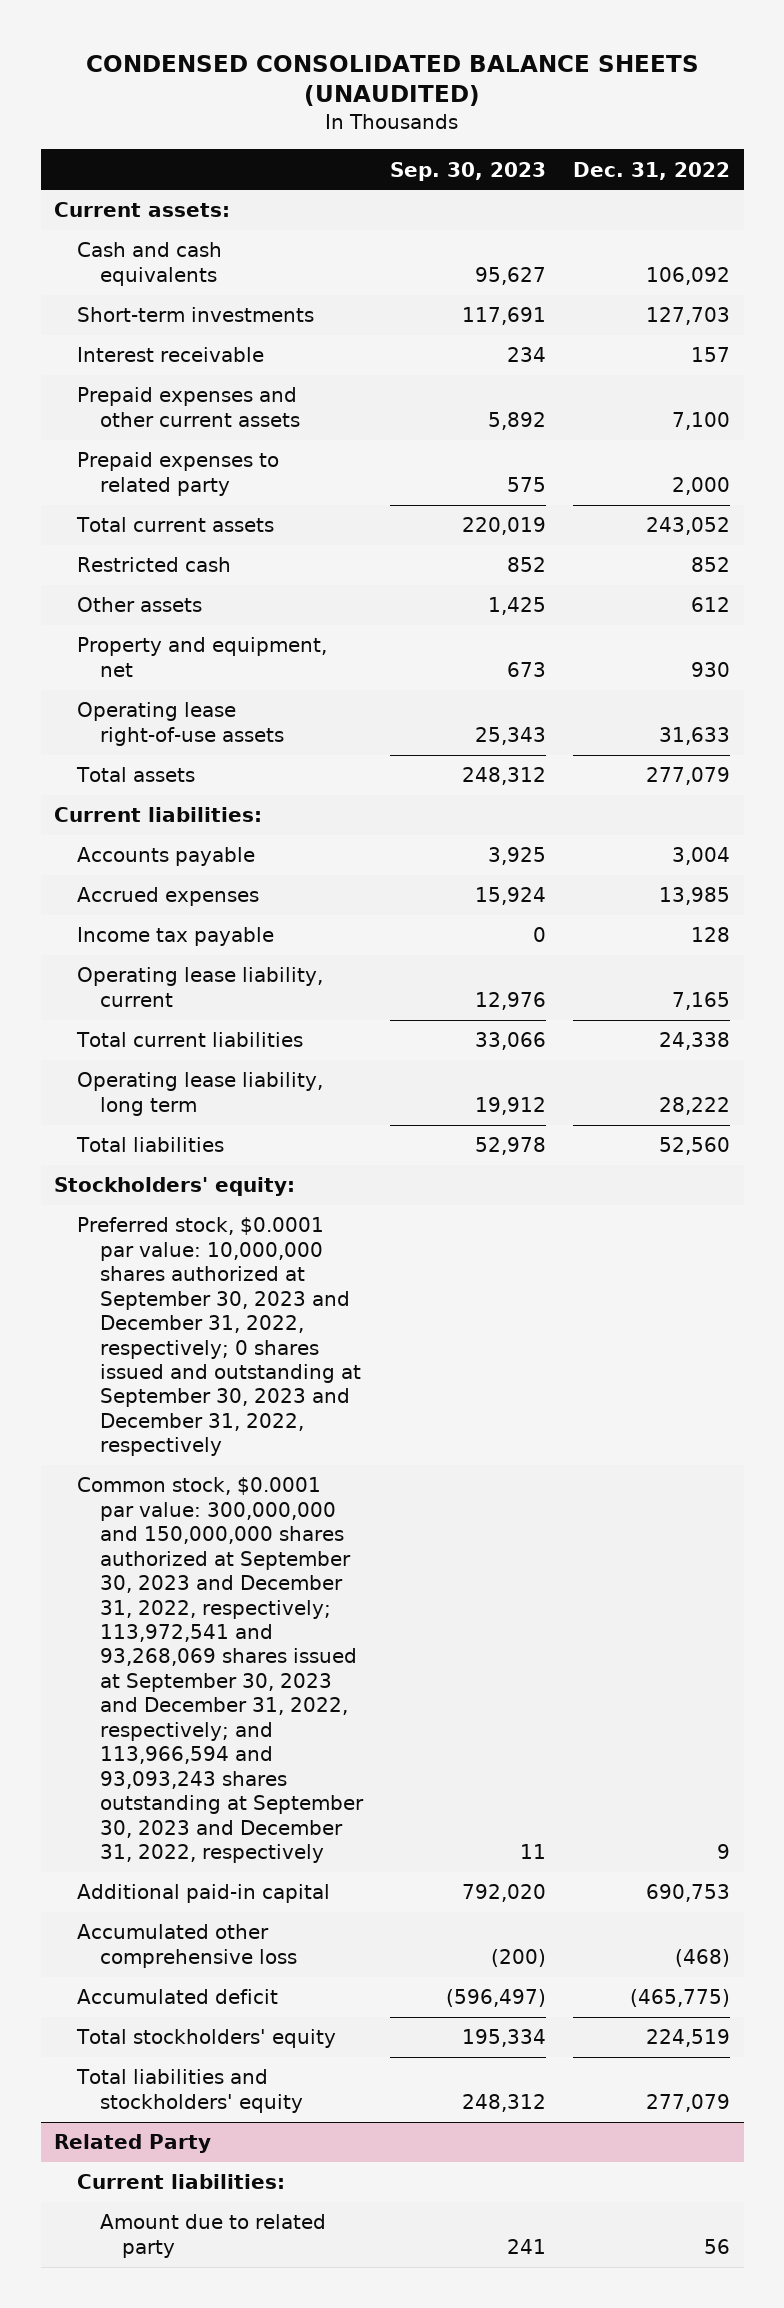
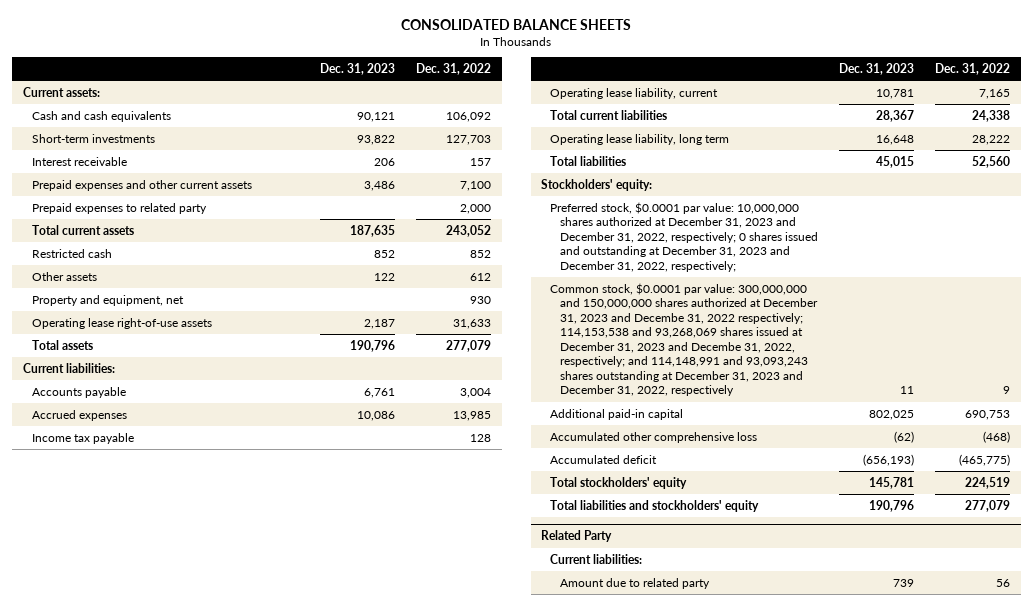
[86,54,700,107] CONDENSED CONSOLIDATED BALANCE SHEETS (UNAUDITED) -> [401,18,632,30] CONSOLIDATED BALANCE SHEETS
[389,161,546,181] Sep. 30, 2023 -> none
none -> [320,62,396,75] Dec. 31, 2023
[76,1217,361,1457] Preferred stock, $0.0001 par value: 10,000,000 shares authorized at September 30, 2023 and December 31, 2022, respectively; 0 shares issued and outstanding at September 30, 2023 and December 31, 2022, respectively -> [550,201,818,272] Preferred stock, $0.0001 par value: 10,000,000 shares authorized at December 31, 2023 and December 31, 2022, respectively; 0 shares issued and outstanding at December 31, 2023 and December 31, 2022, respectively;
[76,1477,364,1864] Common stock, $0.0001 par value: 300,000,000 and 150,000,000 shares authorized at September 30, 2023 and December 31, 2022, respectively; 113,972,541 and 93,268,069 shares issued at September 30, 2023 and December 31, 2022, respectively; and 113,966,594 and 93,093,243 shares outstanding at September 30, 2023 and December 31, 2022, respectively -> [550,282,818,397] Common stock, $0.0001 par value: 300,000,000 and 150,000,000 shares authorized at December 31, 2023 and Decembe 31, 2022 respectively; 114,153,538 and 93,268,069 shares issued at December 31, 2023 and Decembe 31, 2022, respectively; and 114,148,991 and 93,093,243 shares outstanding at December 31, 2023 and December 31, 2022, respectively

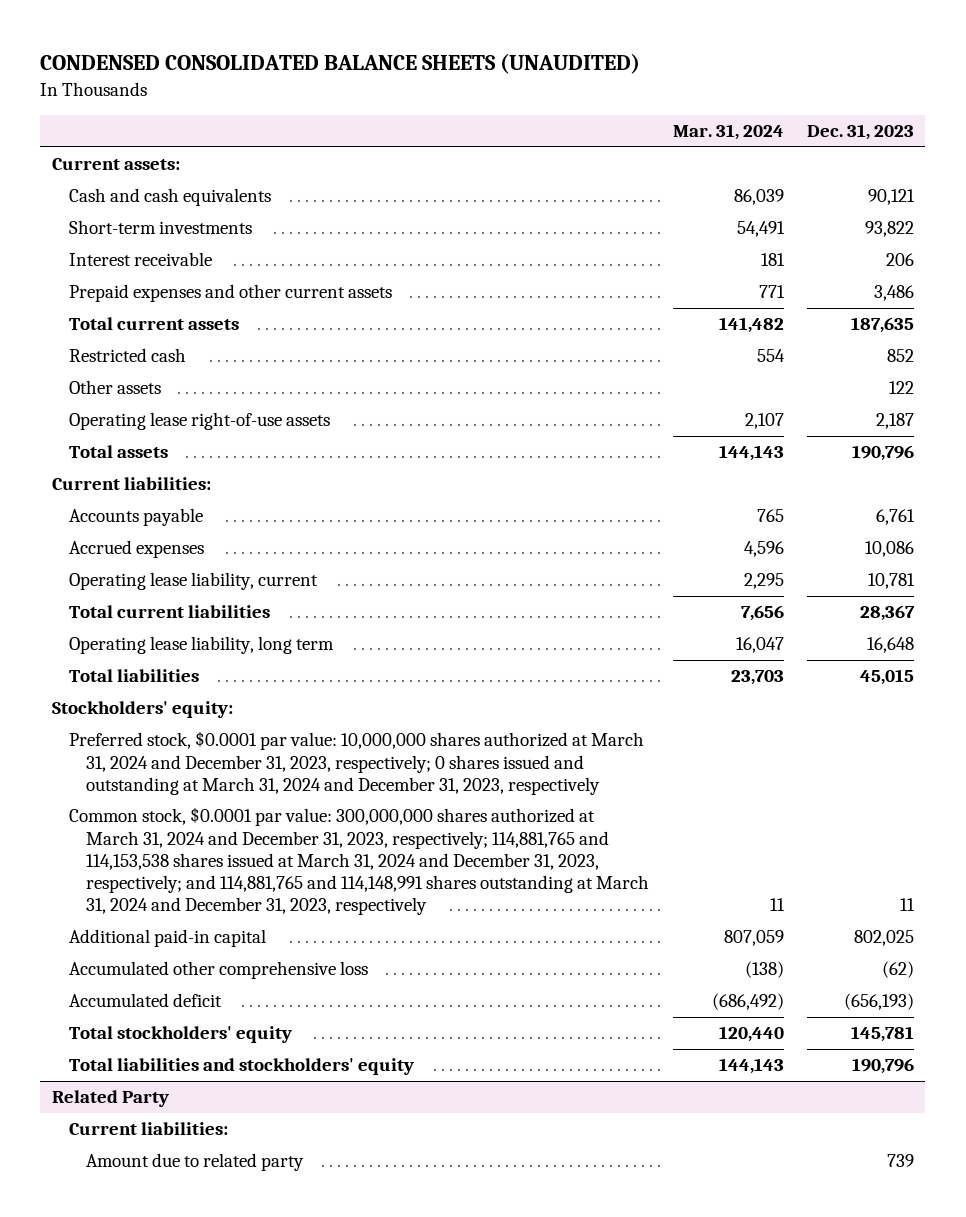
[401,18,632,30] CONSOLIDATED BALANCE SHEETS -> [40,52,641,74] CONDENSED CONSOLIDATED BALANCE SHEETS (UNAUDITED)
[416,62,492,75] Dec. 31, 2022 -> none
none -> [672,124,784,141] Mar. 31, 2024
[31,202,207,214] Prepaid expenses to related party -> none
[31,294,184,306] Property and equipment, net -> none
[31,432,134,444] Income tax payable -> none
[550,201,818,272] Preferred stock, $0.0001 par value: 10,000,000 shares authorized at December 31, 2023 and December 31, 2022, respectively; 0 shares issued and outstanding at December 31, 2023 and December 31, 2022, respectively; -> [69,731,645,795] Preferred stock, $0.0001 par value: 10,000,000 shares authorized at March 31, 2024 and December 31, 2023, respectively; 0 shares issued and outstanding at March 31, 2024 and December 31, 2023, respectively
[550,282,818,397] Common stock, $0.0001 par value: 300,000,000 and 150,000,000 shares authorized at December 31, 2023 and Decembe 31, 2022 respectively; 114,153,538 and 93,268,069 shares issued at December 31, 2023 and Decembe 31, 2022, respectively; and 114,148,991 and 93,093,243 shares outstanding at December 31, 2023 and December 31, 2022, respectively -> [69,807,650,916] Common stock, $0.0001 par value: 300,000,000 shares authorized at March 31, 2024 and December 31, 2023, respectively; 114,881,765 and 114,153,538 shares issued at March 31, 2024 and December 31, 2023, respectively; and 114,881,765 and 114,148,991 shares outstanding at March 31, 2024 and December 31, 2023, respectively

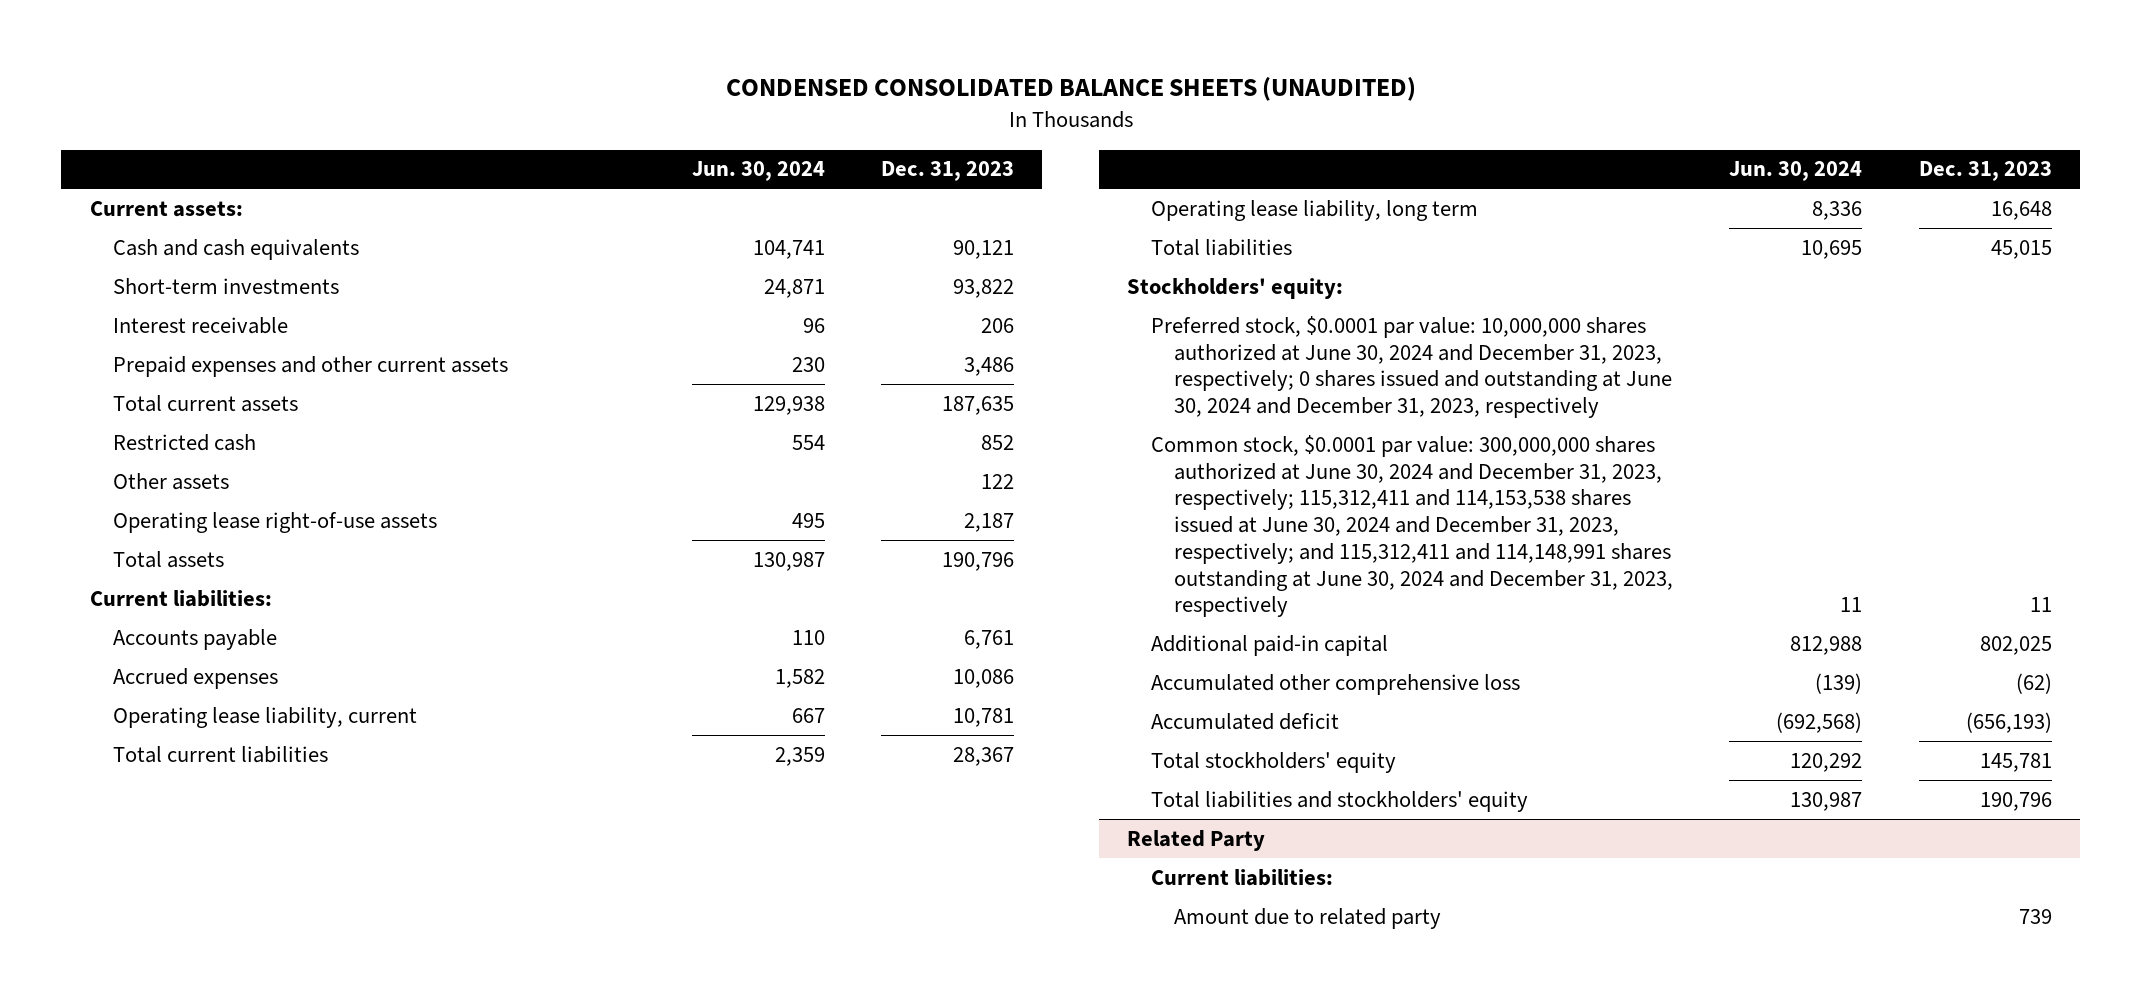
[672,124,784,141] Mar. 31, 2024 -> none
none -> [691,161,825,182] Jun. 30, 2024
[69,731,645,795] Preferred stock, $0.0001 par value: 10,000,000 shares authorized at March 31, 2024 and December 31, 2023, respectively; 0 shares issued and outstanding at March 31, 2024 and December 31, 2023, respectively -> [1150,315,1672,419] Preferred stock, $0.0001 par value: 10,000,000 shares authorized at June 30, 2024 and December 31, 2023, respectively; 0 shares issued and outstanding at June 30, 2024 and December 31, 2023, respectively
[69,807,650,916] Common stock, $0.0001 par value: 300,000,000 shares authorized at March 31, 2024 and December 31, 2023, respectively; 114,881,765 and 114,153,538 shares issued at March 31, 2024 and December 31, 2023, respectively; and 114,881,765 and 114,148,991 shares outstanding at March 31, 2024 and December 31, 2023, respectively -> [1150,434,1673,618] Common stock, $0.0001 par value: 300,000,000 shares authorized at June 30, 2024 and December 31, 2023, respectively; 115,312,411 and 114,153,538 shares issued at June 30, 2024 and December 31, 2023, respectively; and 115,312,411 and 114,148,991 shares outstanding at June 30, 2024 and December 31, 2023, respectively

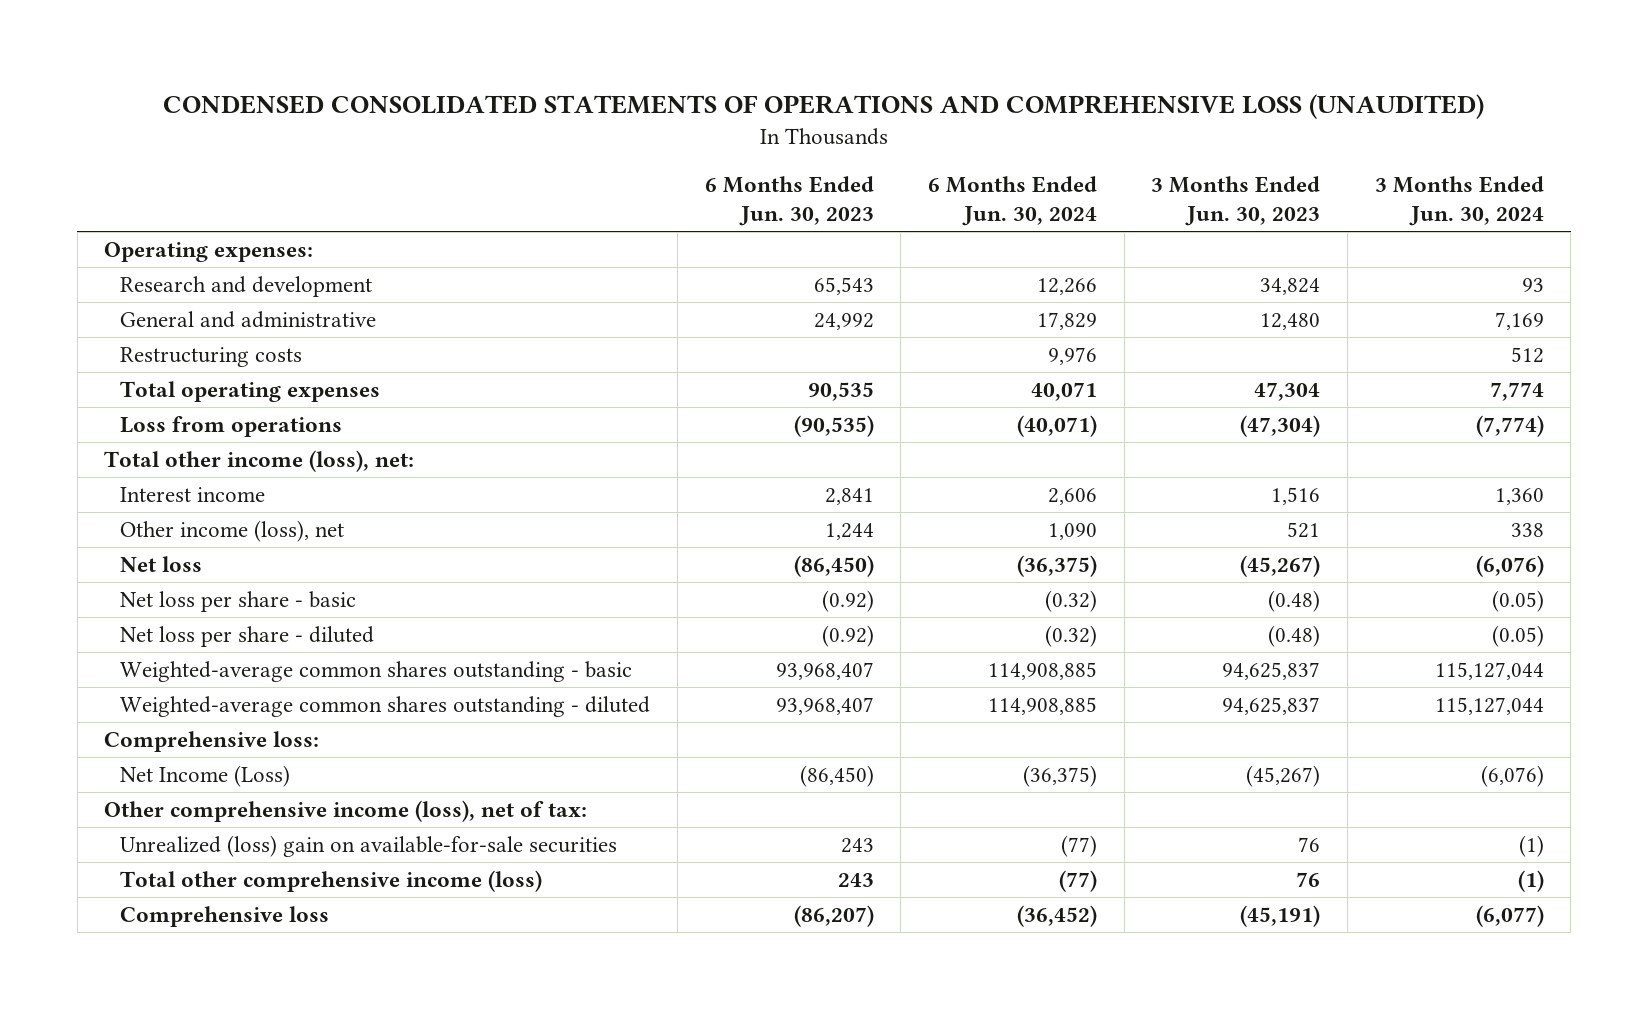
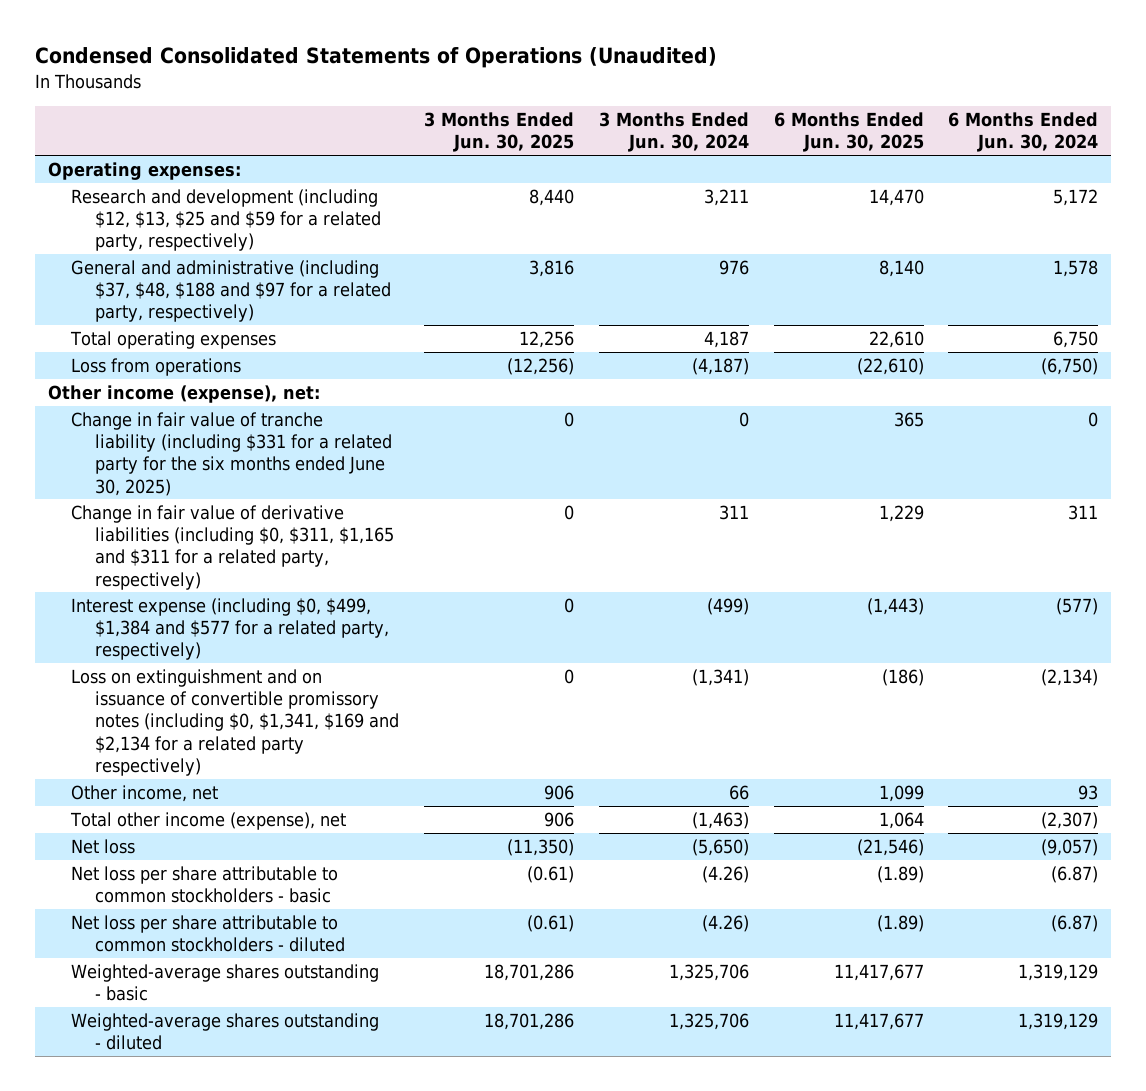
[162,93,1484,119] CONDENSED CONSOLIDATED STATEMENTS OF OPERATIONS AND COMPREHENSIVE LOSS (UNAUDITED) -> [35,47,718,69] Condensed Consolidated Statements of Operations (Unaudited)
[704,175,874,227] 6 Months Ended Jun. 30, 2023 -> none
[1151,175,1321,227] 3 Months Ended Jun. 30, 2023 -> none
none -> [423,112,574,153] 3 Months Ended Jun. 30, 2025
none -> [773,112,924,153] 6 Months Ended Jun. 30, 2025
[120,346,303,367] Restructuring costs -> none
[120,486,266,502] Interest income -> none
[104,730,320,752] Comprehensive loss: -> none
[120,764,291,787] Net Income (Loss) -> none
[104,799,588,822] Other comprehensive income (loss), net of tax: -> none
[120,834,618,857] Unrealized (loss) gain on available-for-sale securities -> none
[120,869,543,892] Total other comprehensive income (loss) -> none
[120,905,330,927] Comprehensive loss -> none
[120,275,373,297] Research and development -> [71,189,381,252] Research and development (including $12, $13, $25 and $59 for a related party, respectively)
[1037,277,1098,295] 12,266 -> [1053,189,1099,207] 5,172
[1521,277,1544,292] 93 -> [703,189,749,207] 3,211
[120,310,377,328] General and administrative -> [71,260,391,323] General and administrative (including $37, $48, $188 and $97 for a related party, respectively)
[1037,311,1098,330] 17,829 -> [1053,260,1099,278] 1,578
[1494,311,1544,330] 7,169 -> [718,260,749,276] 976
[1031,381,1098,401] 40,071 -> [1053,331,1099,349] 6,750
[1489,381,1544,401] 7,774 -> [703,331,749,349] 4,187
[1017,414,1098,437] (40,071) -> [1041,358,1099,376] (6,750)
[1475,414,1544,437] (7,774) -> [691,358,749,376] (4,187)
[104,449,415,472] Total other income (loss), net: -> [47,385,320,404] Other income (expense), net:
none -> [71,412,392,496] Change in fair value of tranche liability (including $331 for a related party for the six months ended June 30, 2025)
none -> [71,505,394,590] Change in fair value of derivative liabilities (including $0, $311, $1,165 and $311 for a related party, respectively)
none -> [71,598,389,661] Interest expense (including $0, $499, $1,384 and $577 for a related party, respectively)
none -> [71,669,399,776] Loss on extinguishment and on issuance of convertible promissory notes (including $0, $1,341, $169 and $2,134 for a related party respectively)
[120,519,345,542] Other income (loss), net -> [71,785,219,803] Other income, net
[1048,522,1098,540] 1,090 -> [1078,785,1099,801] 93
[1510,522,1544,537] 338 -> [728,785,749,801] 66
none -> [70,812,347,831] Total other income (expense), net
[1017,554,1098,577] (36,375) -> [1041,839,1099,857] (9,057)
[1475,554,1544,577] (6,076) -> [691,839,749,857] (5,650)
[120,590,357,612] Net loss per share - basic -> [71,866,339,904] Net loss per share attributable to common stockholders - basic
[1045,589,1098,612] (0.32) -> [1051,866,1099,884] (6.87)
[1491,589,1544,612] (0.05) -> [701,866,749,884] (4.26)
[120,625,375,647] Net loss per share - diluted -> [71,915,345,953] Net loss per share attributable to common stockholders - diluted
[1045,624,1098,647] (0.32) -> [1051,915,1099,933] (6.87)
[1491,624,1544,647] (0.05) -> [701,915,749,933] (4.26)
[120,660,633,682] Weighted-average common shares outstanding - basic -> [71,964,380,1002] Weighted-average shares outstanding - basic
[988,661,1098,680] 114,908,885 -> [1018,964,1099,982] 1,319,129
[1434,661,1544,680] 115,127,044 -> [668,964,749,982] 1,325,706
[120,695,651,717] Weighted-average common shares outstanding - diluted -> [71,1013,380,1051] Weighted-average shares outstanding - diluted
[988,696,1098,715] 114,908,885 -> [1018,1013,1099,1031] 1,319,129
[1434,696,1544,715] 115,127,044 -> [668,1013,749,1031] 1,325,706

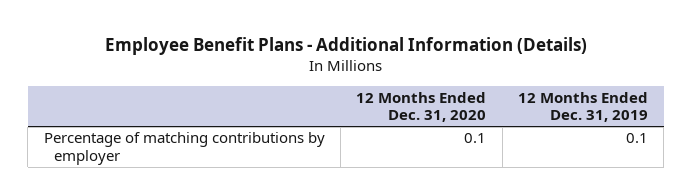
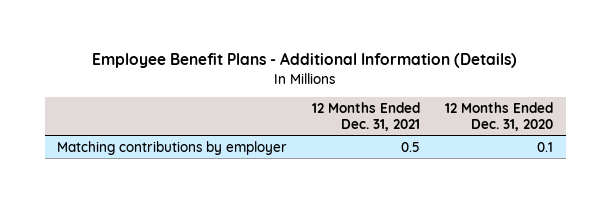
[518,91,649,123] 12 Months Ended Dec. 31, 2019 -> none
none -> [312,102,421,131] 12 Months Ended Dec. 31, 2021
[43,132,325,166] Percentage of matching contributions by employer -> [57,141,288,156] Matching contributions by employer

